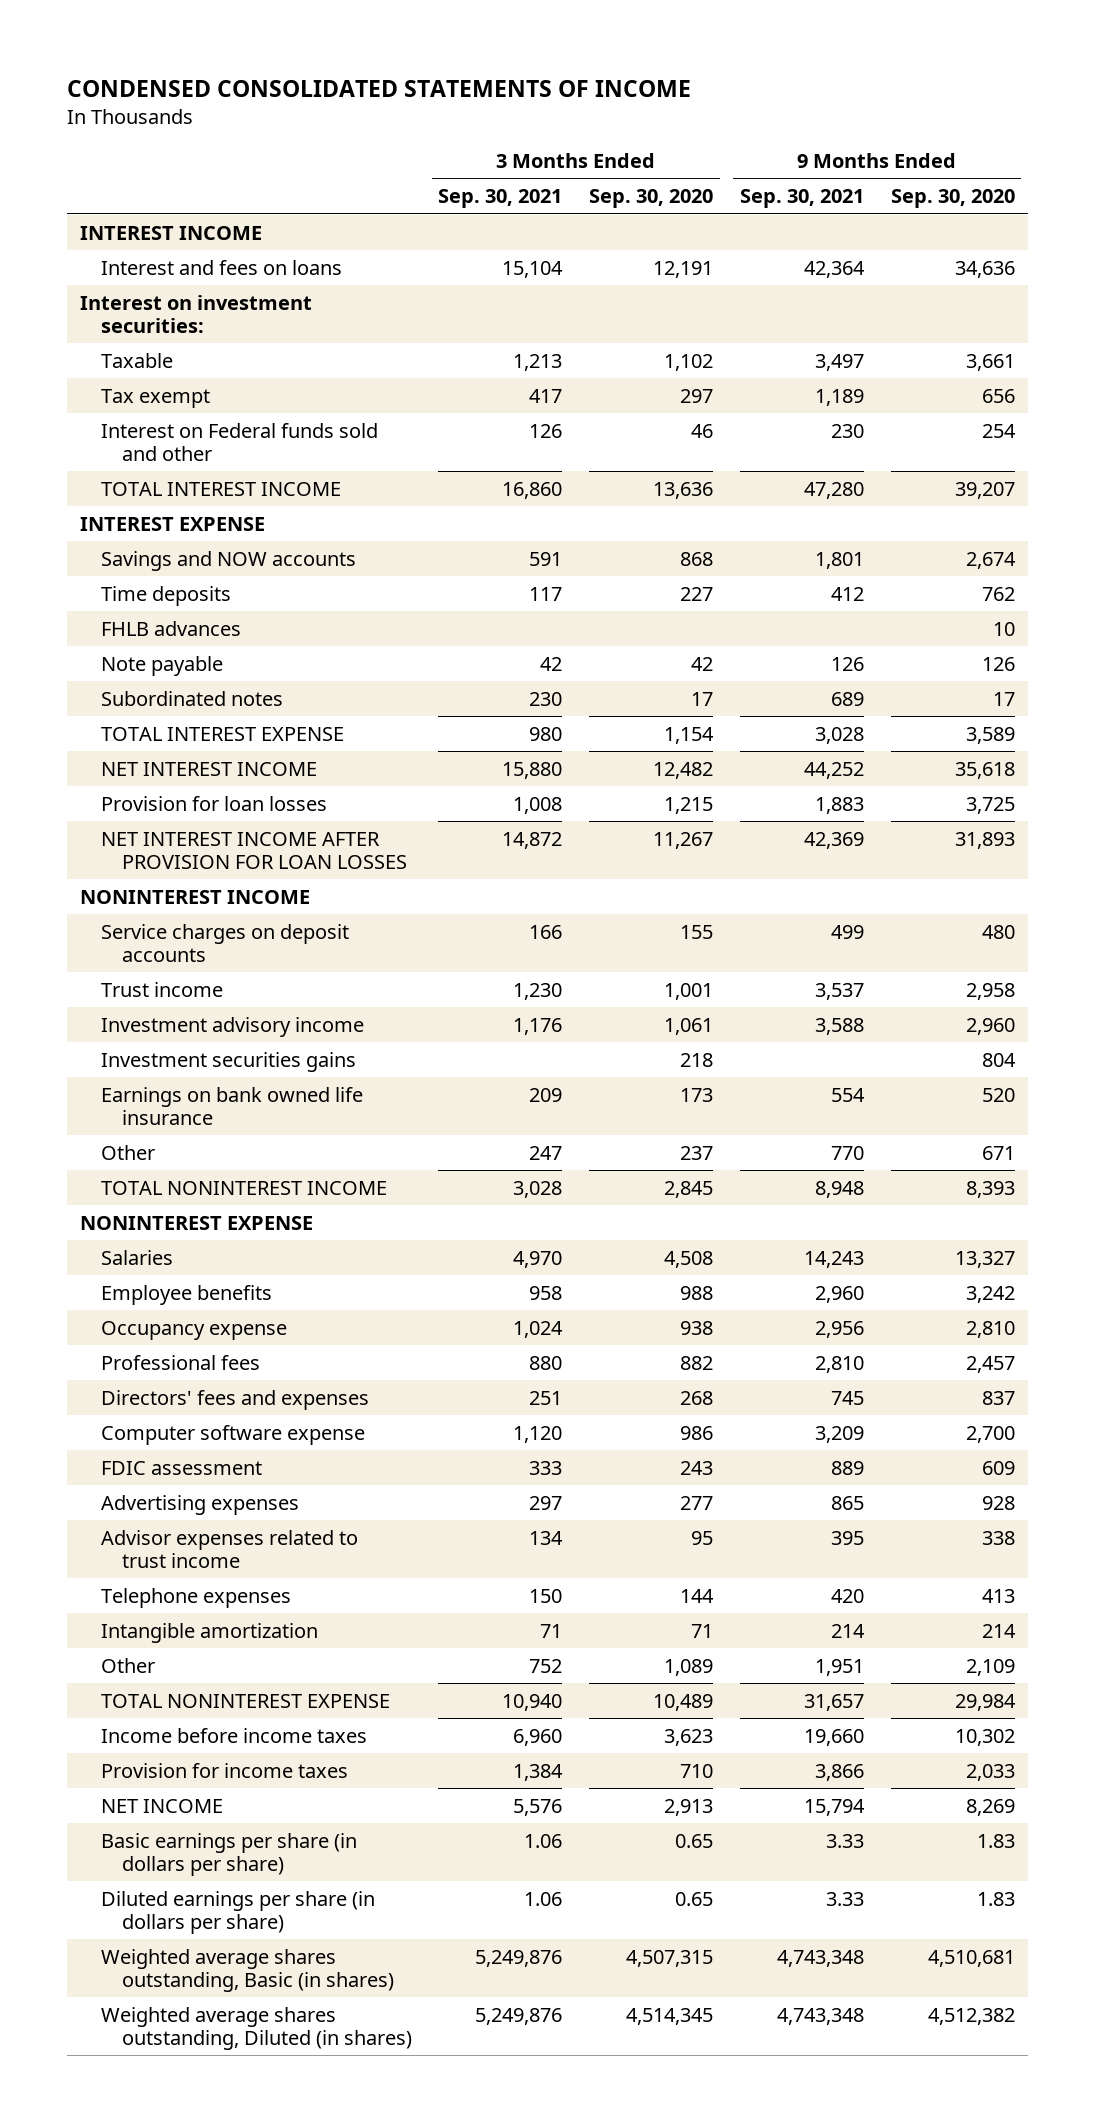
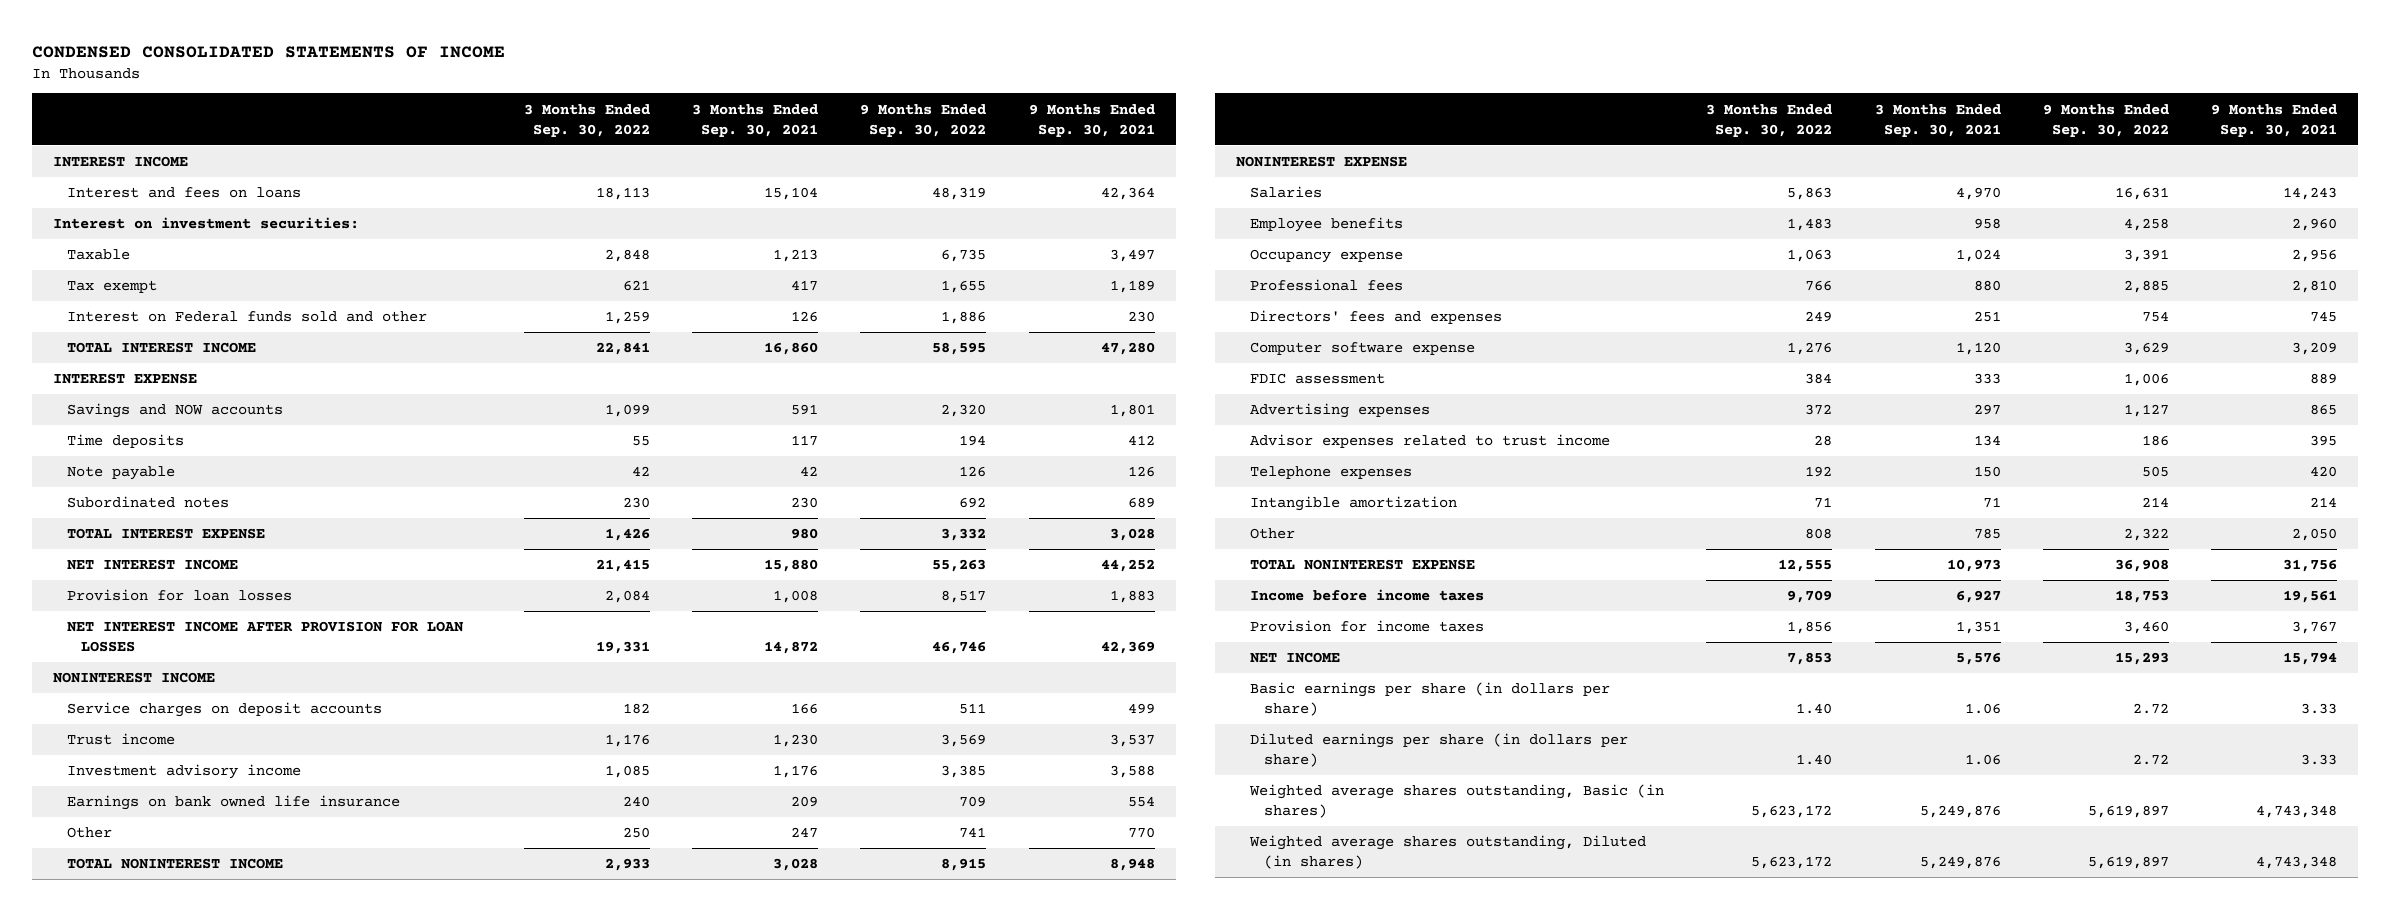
[589,189,714,209] Sep. 30, 2020 -> none
[890,189,1015,209] Sep. 30, 2020 -> none
none -> [523,103,650,137] 3 Months Ended Sep. 30, 2022
none -> [860,103,987,137] 9 Months Ended Sep. 30, 2022
[100,620,241,636] FHLB advances -> none
[100,1051,356,1072] Investment securities gains -> none
[529,1658,563,1673] 752 -> [1973,528,2001,540] 785
[814,1658,864,1676] 1,951 -> [2292,528,2338,542] 2,050
[502,1693,563,1711] 10,940 -> [1946,559,2001,573] 10,973
[803,1693,864,1711] 31,657 -> [2283,559,2338,573] 31,756
[513,1728,563,1746] 6,960 -> [1955,590,2001,604] 6,927
[803,1728,864,1746] 19,660 -> [2283,590,2338,604] 19,561
[513,1763,564,1781] 1,384 -> [1955,621,2001,635] 1,351
[814,1763,864,1781] 3,866 -> [2292,621,2338,635] 3,767

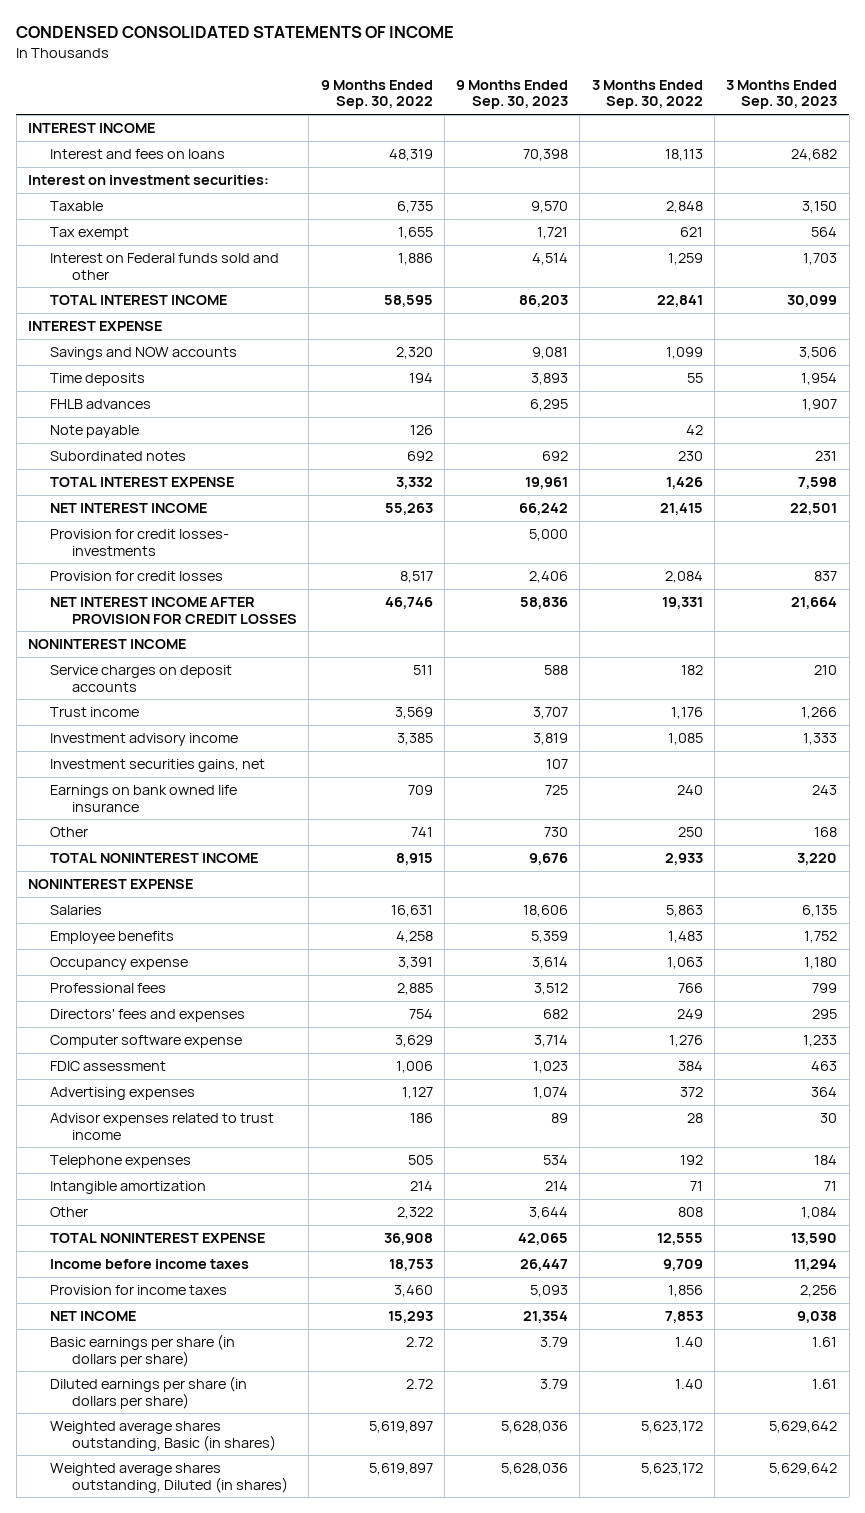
[692,103,819,137] 3 Months Ended Sep. 30, 2021 -> none
[1028,103,1155,137] 9 Months Ended Sep. 30, 2021 -> none
none -> [456,79,569,110] 9 Months Ended Sep. 30, 2023
none -> [726,79,838,110] 3 Months Ended Sep. 30, 2023
none -> [49,399,151,410] FHLB advances
none -> [49,529,229,556] Provision for credit losses- investments
[67,589,293,602] Provision for loan losses -> [49,571,223,582] Provision for credit losses
[67,621,465,653] NET INTEREST INCOME AFTER PROVISION FOR LOAN LOSSES -> [49,597,298,624] NET INTEREST INCOME AFTER PROVISION FOR CREDIT LOSSES
none -> [49,759,265,773] Investment securities gains, net

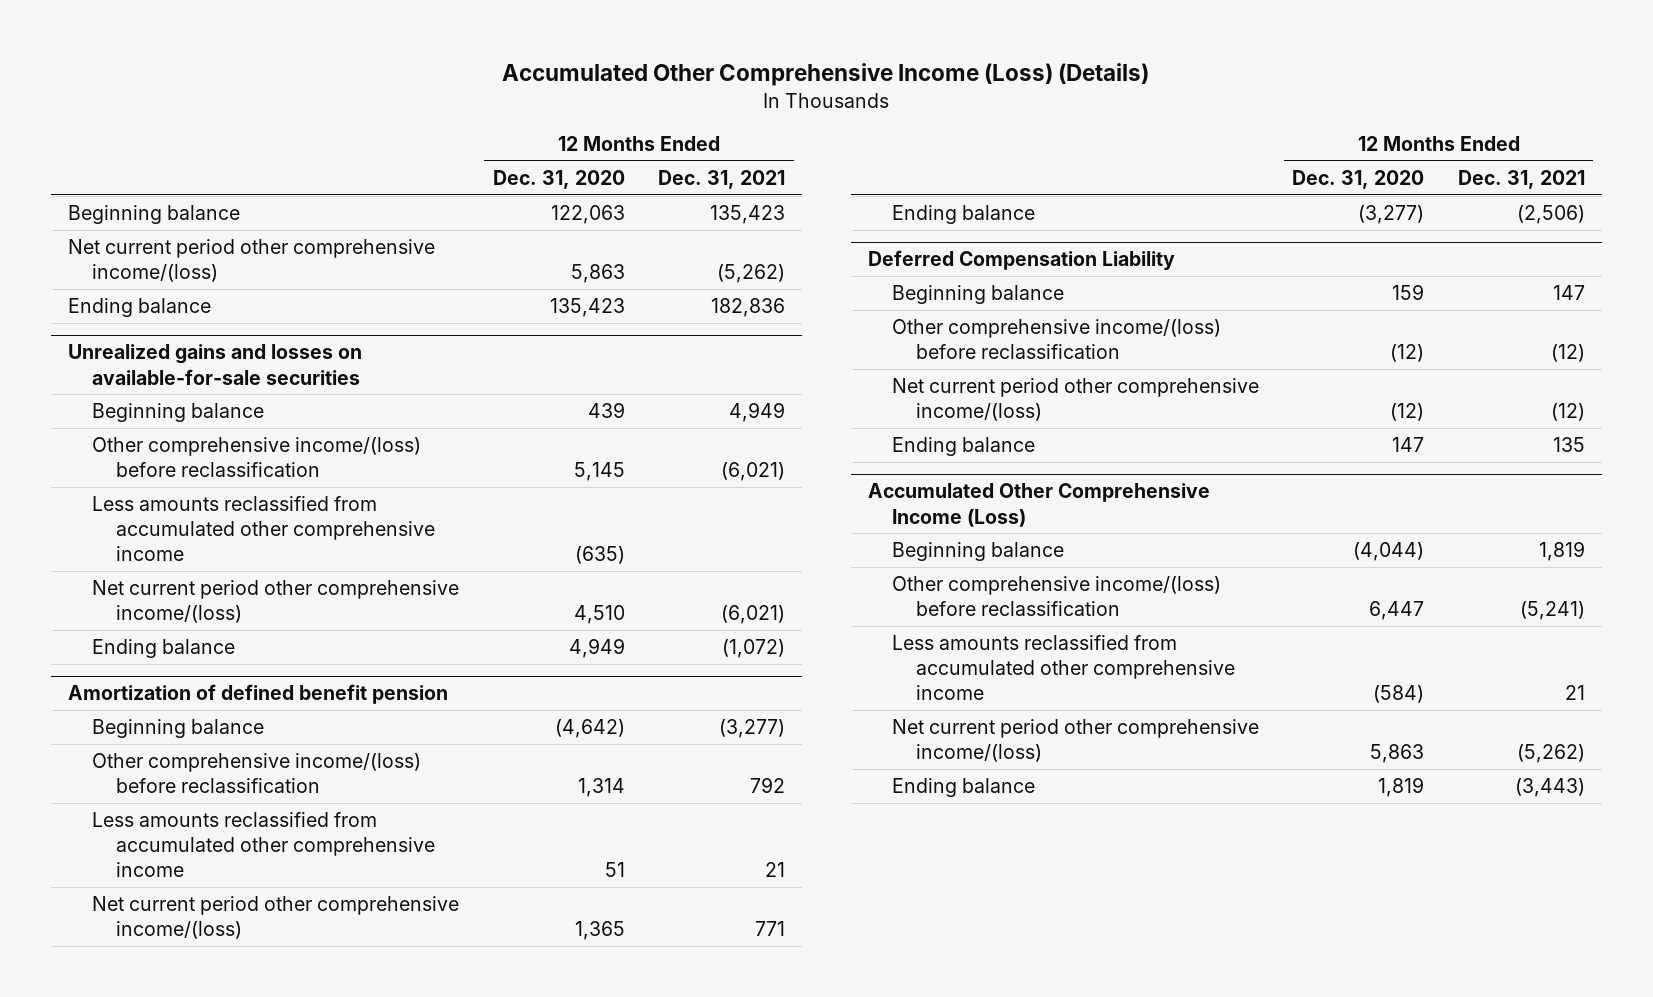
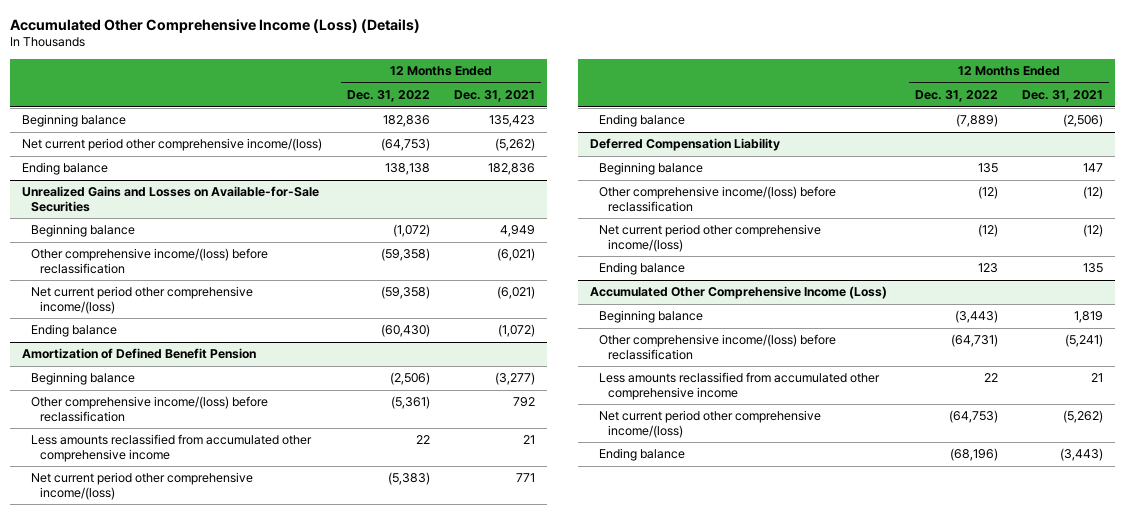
[492,169,625,189] Dec. 31, 2020 -> none
none -> [346,90,430,103] Dec. 31, 2022
[67,344,362,385] Unrealized gains and losses on available-for-sale securities -> [22,186,320,212] Unrealized Gains and Losses on Available-for-Sale Securities
[91,495,435,562] Less amounts reclassified from accumulated other comprehensive income -> none
[67,684,448,705] Amortization of defined benefit pension -> [22,348,257,360] Amortization of Defined Benefit Pension

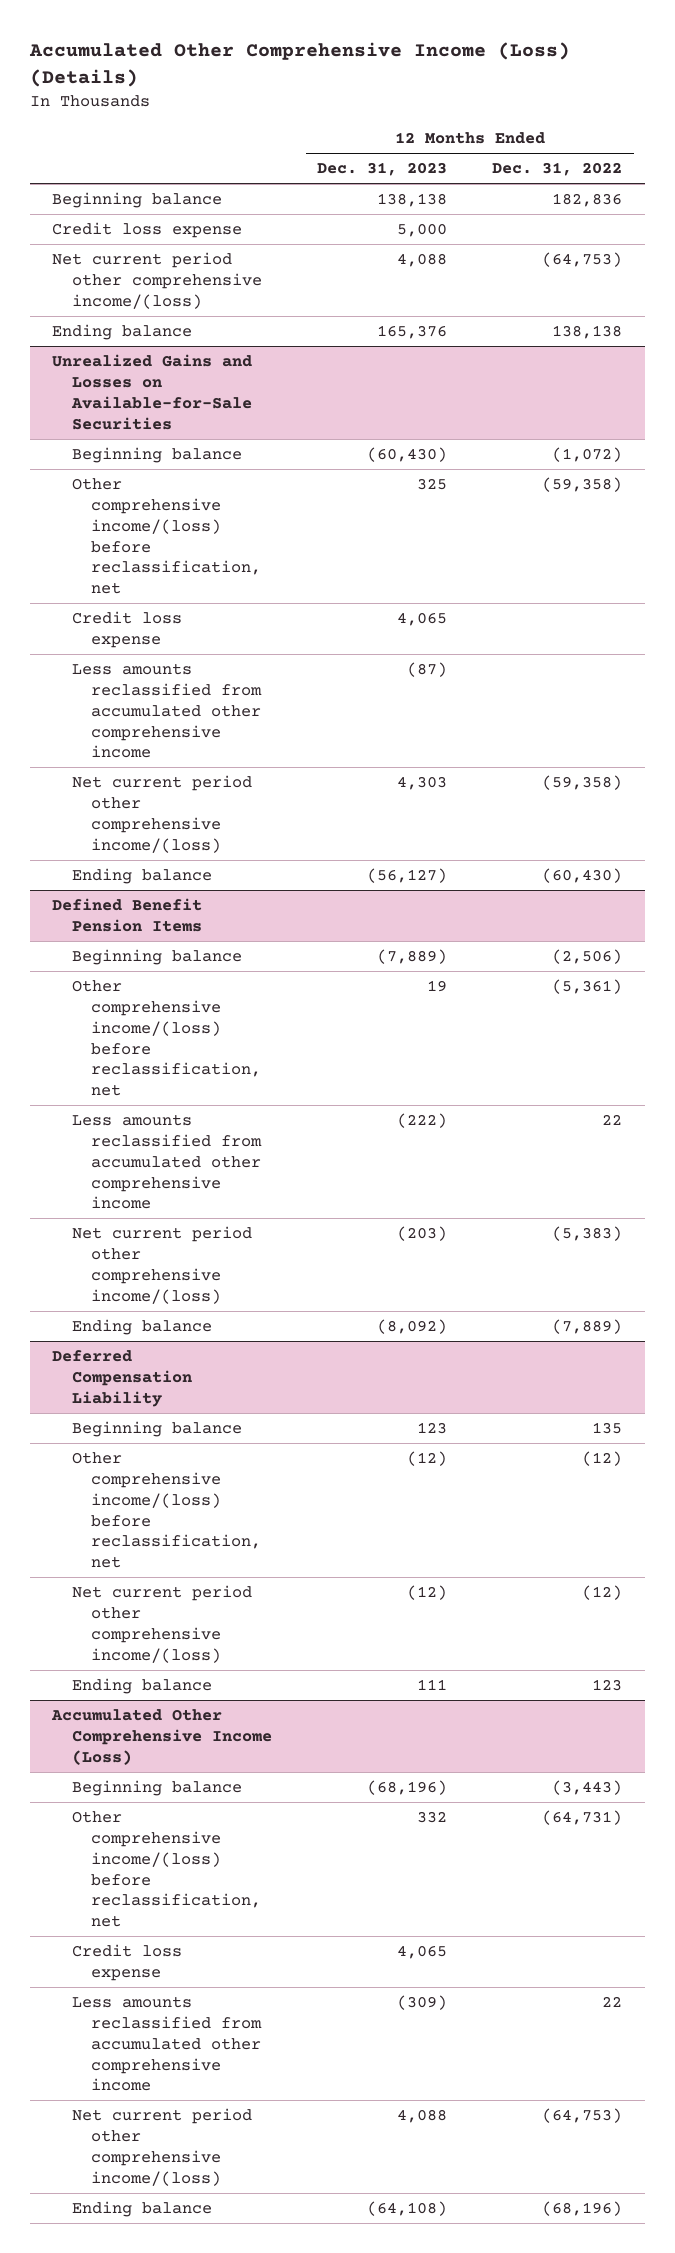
[453,90,535,103] Dec. 31, 2021 -> none
none -> [317,162,448,177] Dec. 31, 2023
none -> [52,221,243,238] Credit loss expense
[31,248,269,274] Other comprehensive income/(loss) before reclassification -> [71,477,262,595] Other comprehensive income/(loss) before reclassification, net
none -> [71,610,182,648] Credit loss expense
none -> [71,662,263,759] Less amounts reclassified from accumulated other comprehensive income
[22,348,257,360] Amortization of Defined Benefit Pension -> [52,897,203,932] Defined Benefit Pension Items
[31,396,269,422] Other comprehensive income/(loss) before reclassification -> [71,979,262,1097] Other comprehensive income/(loss) before reclassification, net
[599,186,837,212] Other comprehensive income/(loss) before reclassification -> [71,1451,262,1569] Other comprehensive income/(loss) before reclassification, net
[599,334,837,360] Other comprehensive income/(loss) before reclassification -> [71,1810,262,1928] Other comprehensive income/(loss) before reclassification, net
none -> [71,1943,182,1981] Credit loss expense

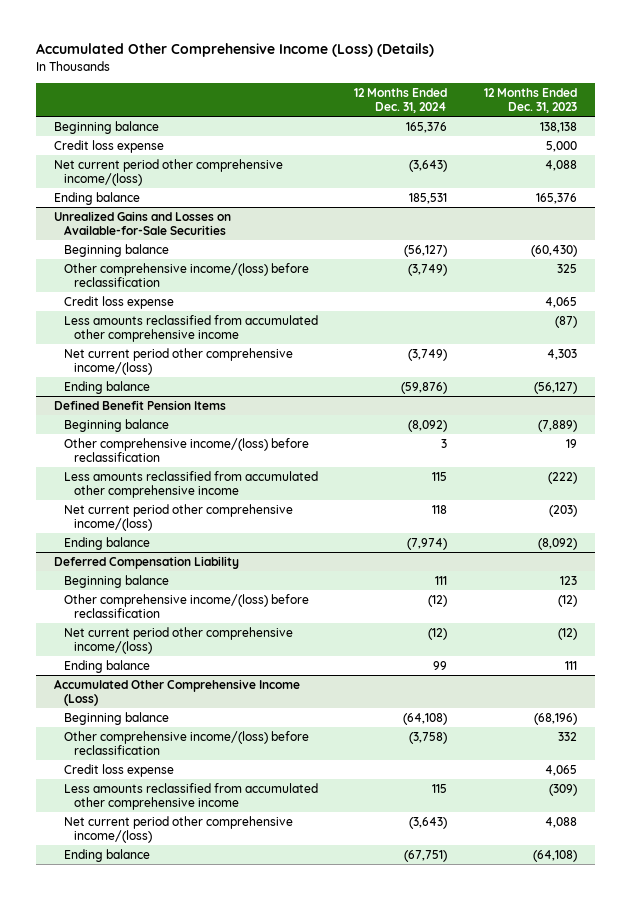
[492,162,623,177] Dec. 31, 2022 -> none
none -> [354,87,448,114] 12 Months Ended Dec. 31, 2024
[71,477,262,595] Other comprehensive income/(loss) before reclassification, net -> [64,262,310,288] Other comprehensive income/(loss) before reclassification
[71,979,262,1097] Other comprehensive income/(loss) before reclassification, net -> [64,437,310,463] Other comprehensive income/(loss) before reclassification
[71,1451,262,1569] Other comprehensive income/(loss) before reclassification, net -> [64,593,310,619] Other comprehensive income/(loss) before reclassification
[71,1810,262,1928] Other comprehensive income/(loss) before reclassification, net -> [64,730,310,756] Other comprehensive income/(loss) before reclassification

